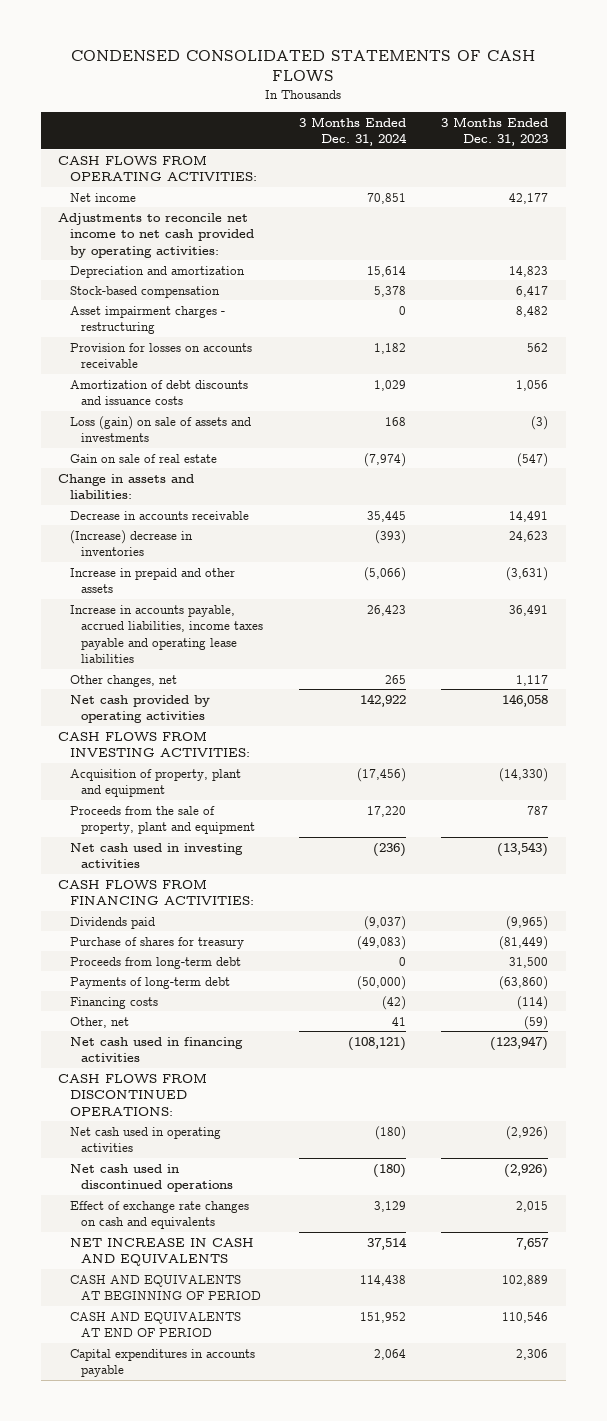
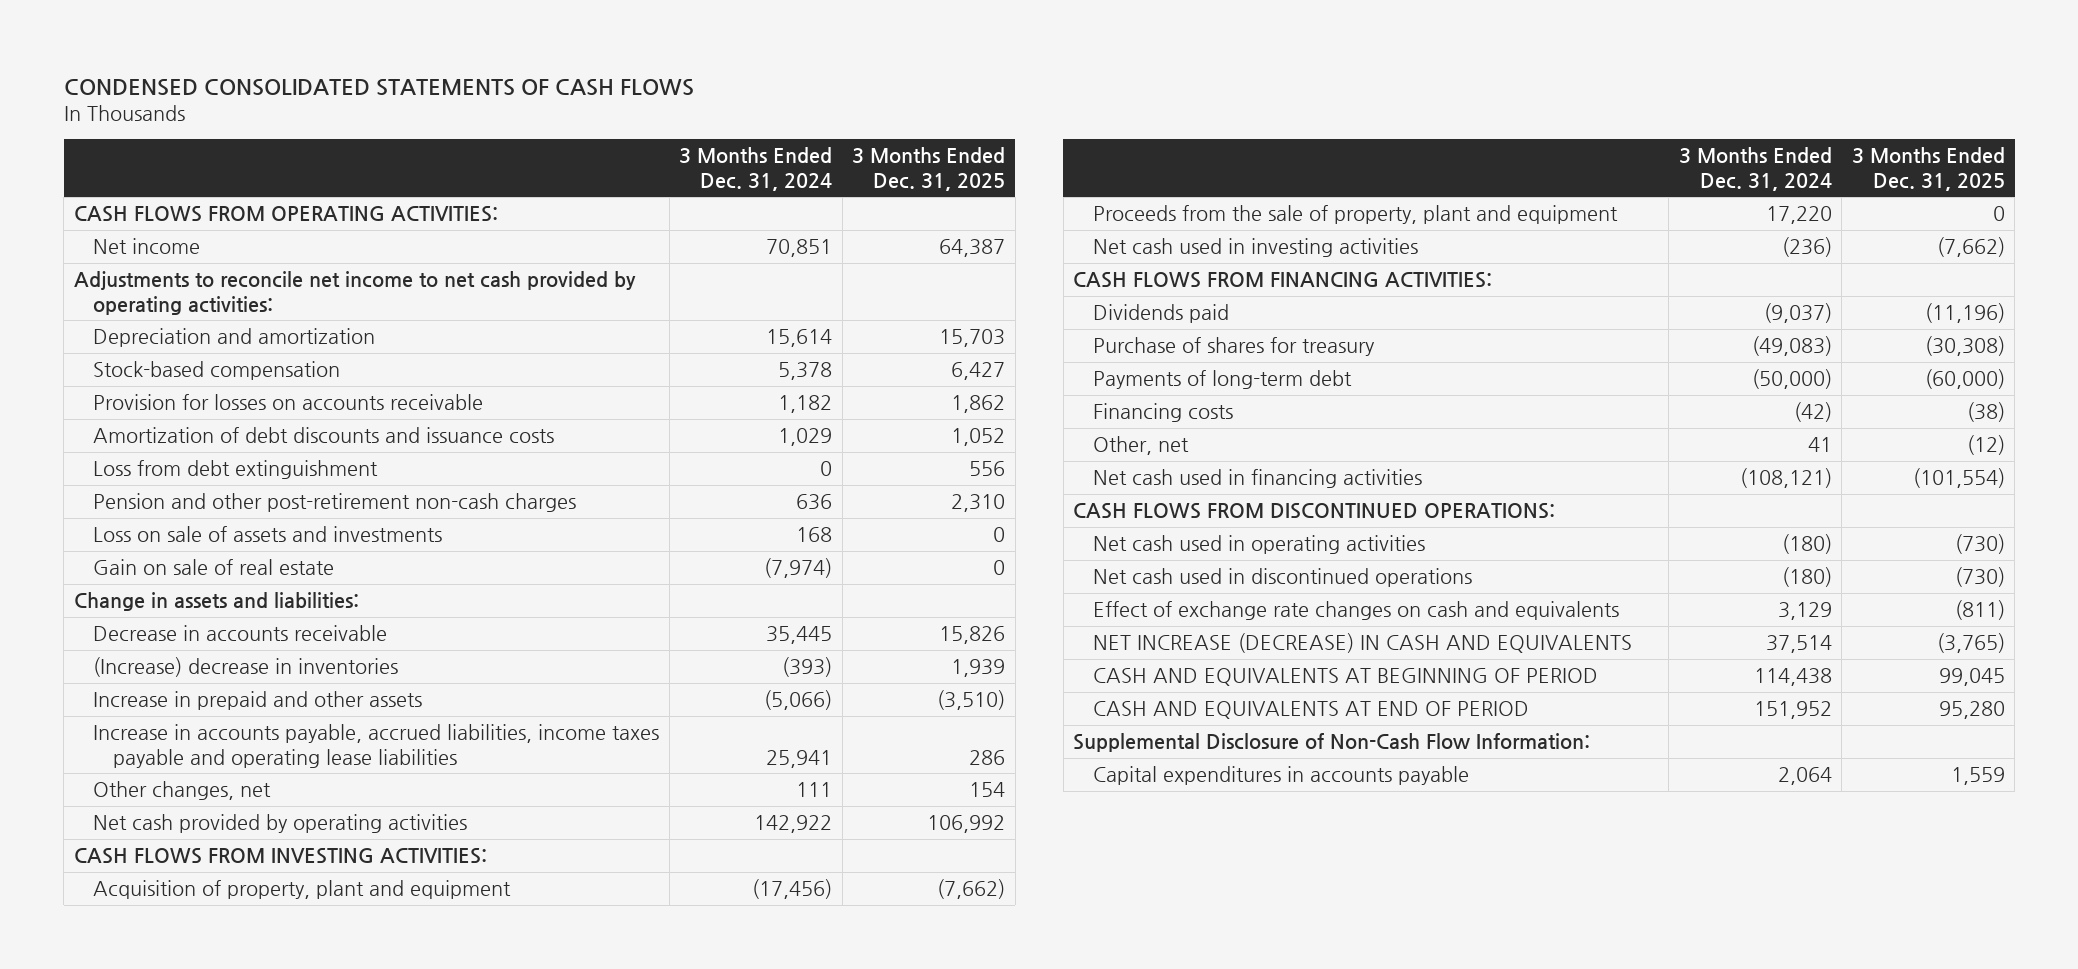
[441,116,549,147] 3 Months Ended Dec. 31, 2023 -> none
none -> [852,146,1006,191] 3 Months Ended Dec. 31, 2025
[69,305,225,335] Asset impairment charges - restructuring -> none
none -> [93,460,379,480] Loss from debt extinguishment
none -> [93,493,577,513] Pension and other post-retirement non-cash charges
[69,415,251,443] Loss (gain) on sale of assets and investments -> [93,526,443,543] Loss on sale of assets and investments
[366,604,406,616] 26,423 -> [766,749,833,768] 25,941
[384,674,406,684] 265 -> [796,782,833,798] 111
[69,956,241,969] Proceeds from long-term debt -> none
[69,1237,254,1267] NET INCREASE IN CASH AND EQUIVALENTS -> [1092,633,1632,654] NET INCREASE (DECREASE) IN CASH AND EQUIVALENTS
none -> [1073,733,1591,753] Supplemental Disclosure of Non-Cash Flow Information:

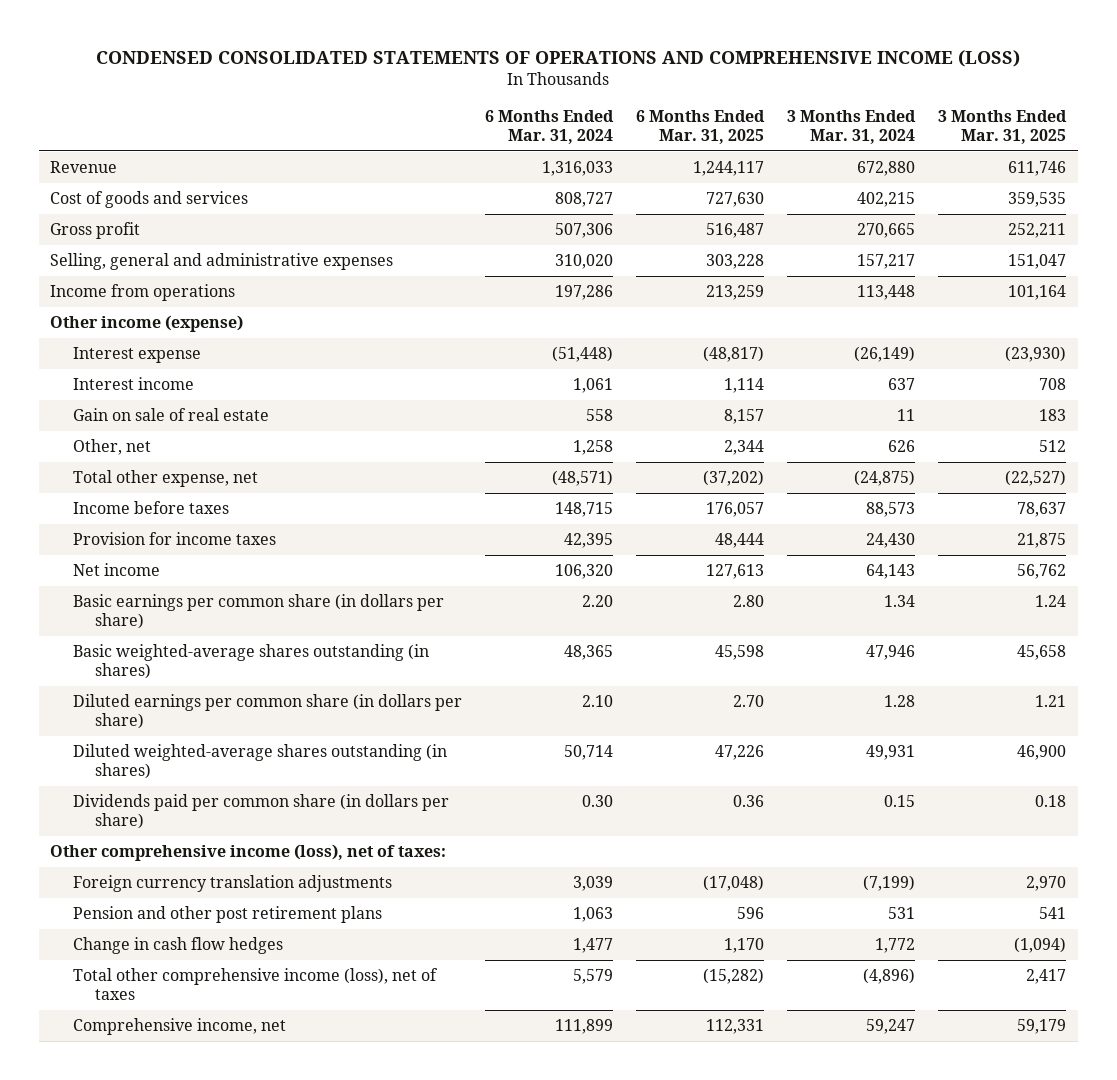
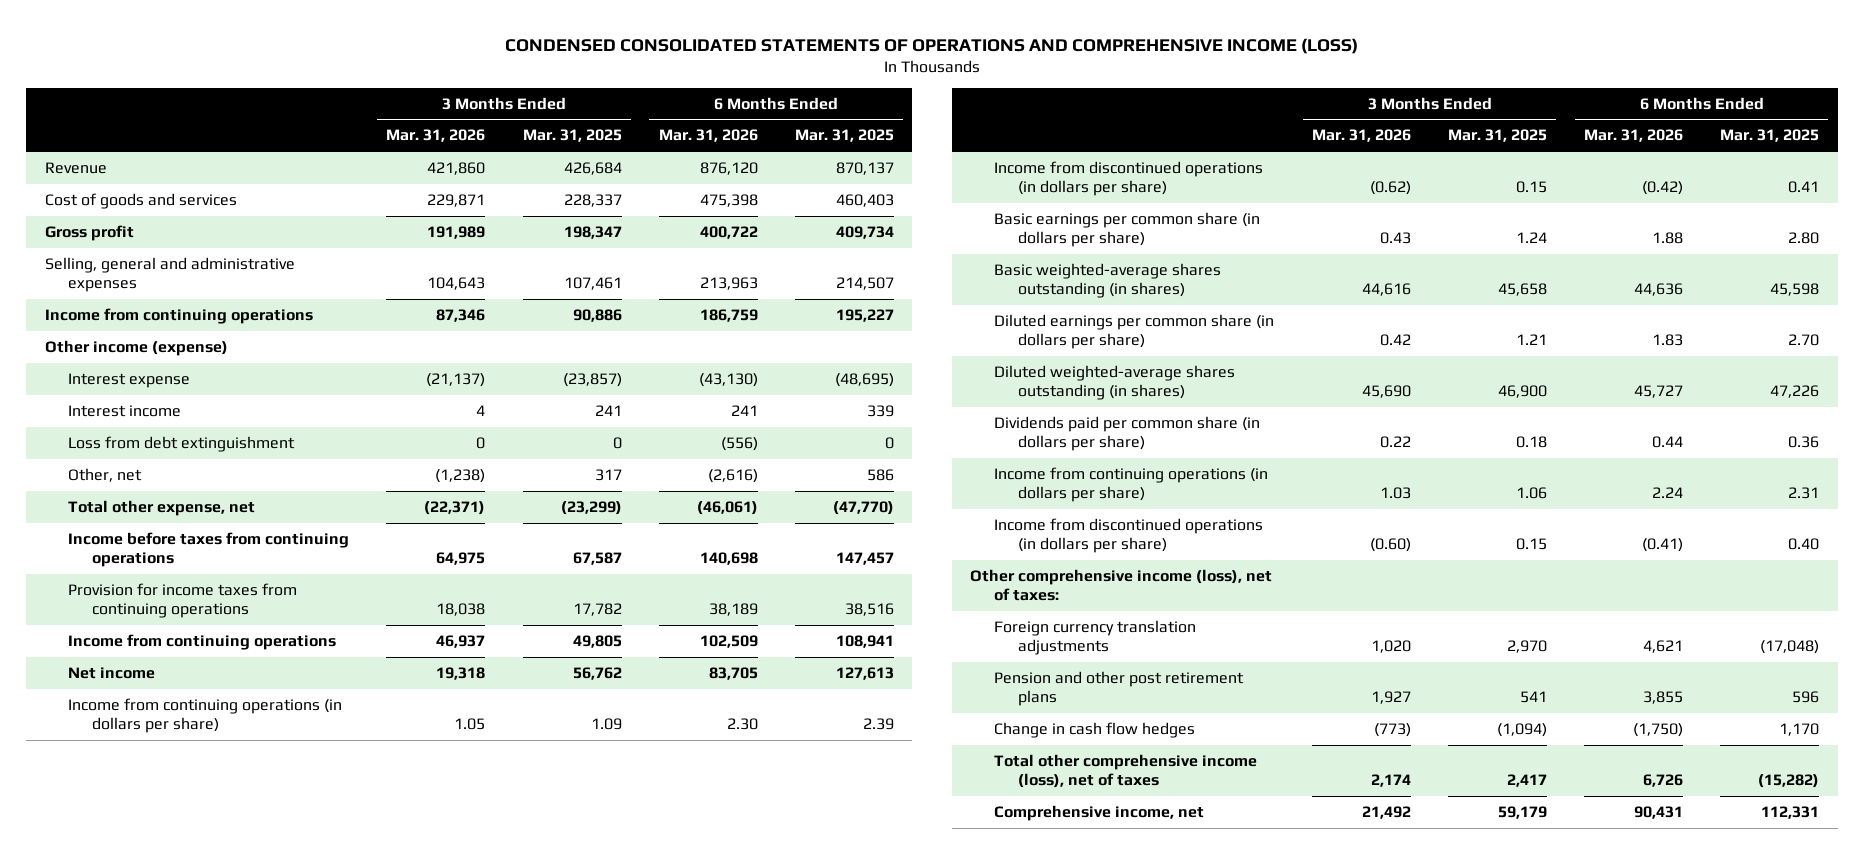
[484,109,614,145] 6 Months Ended Mar. 31, 2024 -> none
[787,109,917,145] 3 Months Ended Mar. 31, 2024 -> none
none -> [386,129,486,143] Mar. 31, 2026
none -> [658,129,758,143] Mar. 31, 2026
[692,161,764,177] 1,244,117 -> [835,161,894,175] 870,137
[1008,161,1067,177] 611,746 -> [563,161,622,175] 426,684
[705,192,764,208] 727,630 -> [835,193,894,207] 460,403
[1008,192,1067,208] 359,535 -> [563,193,622,207] 228,337
[705,223,764,239] 516,487 -> [835,225,894,239] 409,734
[1008,223,1067,239] 252,211 -> [563,225,622,239] 198,347
[705,254,764,270] 303,228 -> [835,276,894,290] 214,507
[1008,254,1067,270] 151,047 -> [563,276,622,290] 107,461
[50,284,236,302] Income from operations -> [44,307,313,324] Income from continuing operations
[705,285,764,301] 213,259 -> [835,308,894,322] 195,227
[1008,285,1067,301] 101,164 -> [572,308,622,322] 90,886
[72,408,269,422] Gain on sale of real estate -> none
[702,346,764,363] (48,817) -> [834,372,894,387] (48,695)
[1005,346,1067,363] (23,930) -> [562,372,622,387] (23,857)
[723,378,764,394] 1,114 -> [866,404,894,417] 339
[1039,378,1067,391] 708 -> [594,404,622,416] 241
none -> [68,435,296,452] Loss from debt extinguishment
[723,440,764,456] 2,344 -> [866,468,894,481] 586
[1039,440,1067,453] 512 -> [594,468,622,481] 317
[702,470,764,487] (37,202) -> [832,500,894,515] (47,770)
[1005,470,1067,487] (22,527) -> [560,500,622,515] (23,299)
[72,501,229,515] Income before taxes -> [68,531,350,567] Income before taxes from continuing operations
[705,502,764,518] 176,057 -> [835,551,894,565] 147,457
[1017,502,1067,518] 78,637 -> [572,551,622,565] 67,587
[72,532,276,546] Provision for income taxes -> [68,582,298,618] Provision for income taxes from continuing operations
[714,533,764,549] 48,444 -> [844,602,894,616] 38,516
[1017,533,1067,549] 21,875 -> [572,602,622,616] 17,782
none -> [68,633,337,650] Income from continuing operations
none -> [68,697,343,733] Income from continuing operations (in dollars per share)
none -> [993,160,1263,196] Income from discontinued operations (in dollars per share)
none -> [993,466,1268,502] Income from continuing operations (in dollars per share)
none -> [993,517,1263,553] Income from discontinued operations (in dollars per share)

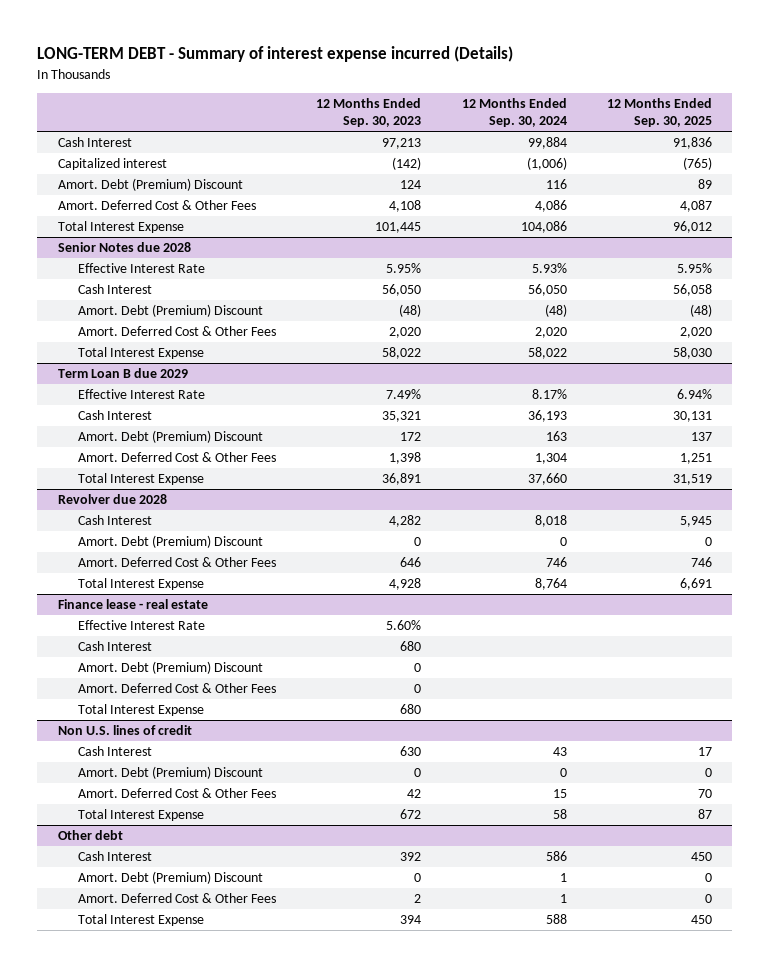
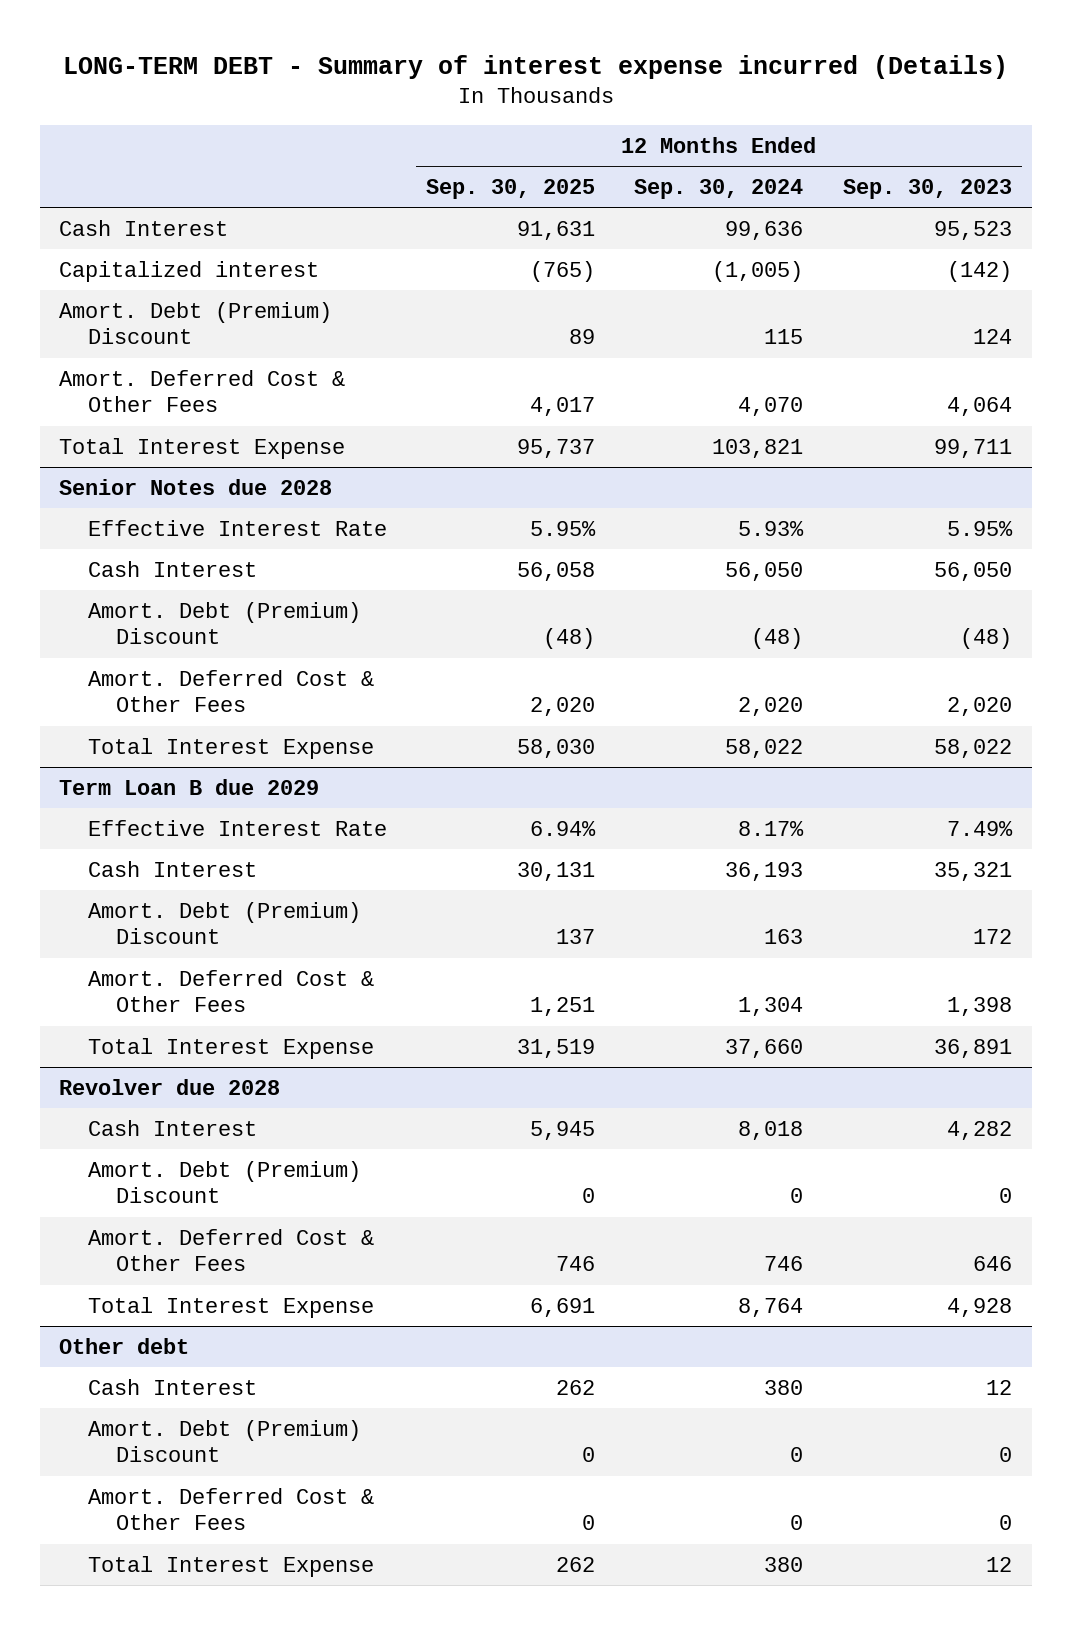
[382,138,422,150] 97,213 -> [933,220,1012,240] 95,523
[527,137,567,150] 99,884 -> [725,220,804,240] 99,636
[673,137,713,150] 91,836 -> [517,220,596,240] 91,631
[526,157,567,171] (1,006) -> [712,260,804,282] (1,005)
[545,179,567,190] 116 -> [764,329,804,345] 115
[389,200,422,213] 4,108 -> [946,397,1012,417] 4,064
[534,200,567,213] 4,086 -> [738,397,804,417] 4,070
[680,200,713,213] 4,087 -> [530,397,596,417] 4,017
[375,222,422,234] 101,445 -> [933,438,1012,458] 99,711
[520,221,567,234] 104,086 -> [712,438,804,458] 103,821
[673,221,713,234] 96,012 -> [517,438,596,458] 95,737
[57,599,208,610] Finance lease - real estate -> none
[78,620,206,631] Effective Interest Rate -> none
[78,641,153,652] Cash Interest -> none
[78,661,264,675] Amort. Debt (Premium) Discount -> none
[78,683,277,694] Amort. Deferred Cost & Other Fees -> none
[78,704,205,717] Total Interest Expense -> none
[57,725,192,736] Non U.S. lines of credit -> none
[78,746,153,757] Cash Interest -> none
[78,766,264,780] Amort. Debt (Premium) Discount -> none
[78,788,277,799] Amort. Deferred Cost & Other Fees -> none
[78,809,205,822] Total Interest Expense -> none
[400,852,422,862] 392 -> [985,1379,1012,1395] 12
[545,851,567,862] 586 -> [764,1379,804,1395] 380
[691,852,713,862] 450 -> [556,1379,596,1395] 262
[559,873,567,883] 1 -> [790,1447,804,1463] 0
[414,894,422,904] 2 -> [998,1515,1012,1531] 0
[559,894,567,904] 1 -> [790,1515,804,1531] 0
[400,915,422,925] 394 -> [985,1556,1012,1572] 12
[545,914,567,925] 588 -> [764,1556,804,1572] 380
[691,915,713,925] 450 -> [556,1556,596,1572] 262

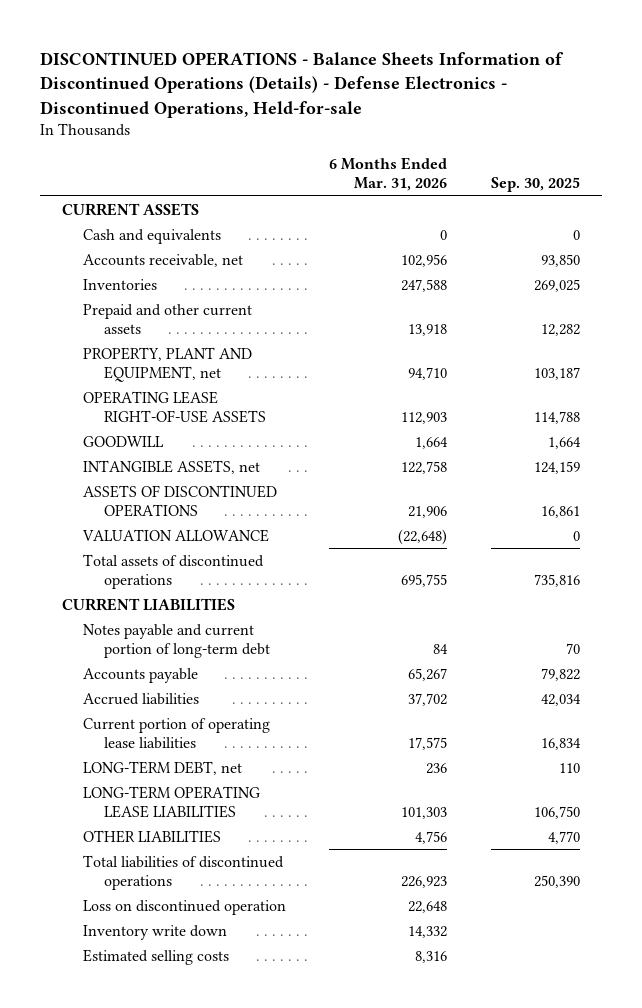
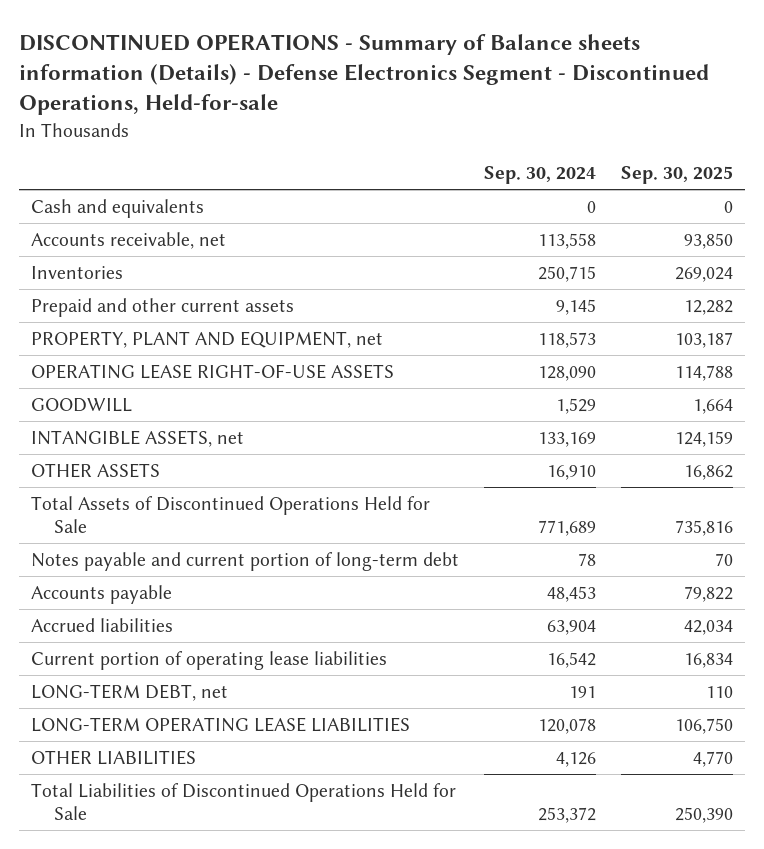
[40,51,565,118] DISCONTINUED OPERATIONS - Balance Sheets Information of Discontinued Operations (Details) - Defense Electronics - Discontinued Operations, Held-for-sale -> [19,33,710,116] DISCONTINUED OPERATIONS - Summary of Balance sheets information (Details) - Defense Electronics Segment - Discontinued Operations, Held-for-sale
[329,156,448,192] 6 Months Ended Mar. 31, 2026 -> none
none -> [484,166,597,185] Sep. 30, 2024
[61,202,199,216] CURRENT ASSETS -> none
[533,278,580,292] 269,025 -> [674,266,733,282] 269,024
[81,528,269,542] VALUATION ALLOWANCE -> none
[61,597,235,611] CURRENT LIABILITIES -> none
[82,484,277,518] ASSETS OF DISCONTINUED OPERATIONS -> [31,462,161,478] OTHER ASSETS
[540,506,580,519] 16,861 -> [683,464,733,480] 16,862
[82,553,264,590] Total assets of discontinued operations -> [31,495,431,533] Total Assets of Discontinued Operations Held for Sale
[82,899,286,915] Loss on discontinued operation -> none
[82,924,227,940] Inventory write down -> none
[82,948,229,965] Estimated selling costs -> none
[82,854,284,891] Total liabilities of discontinued operations -> [31,782,457,820] Total Liabilities of Discontinued Operations Held for Sale

